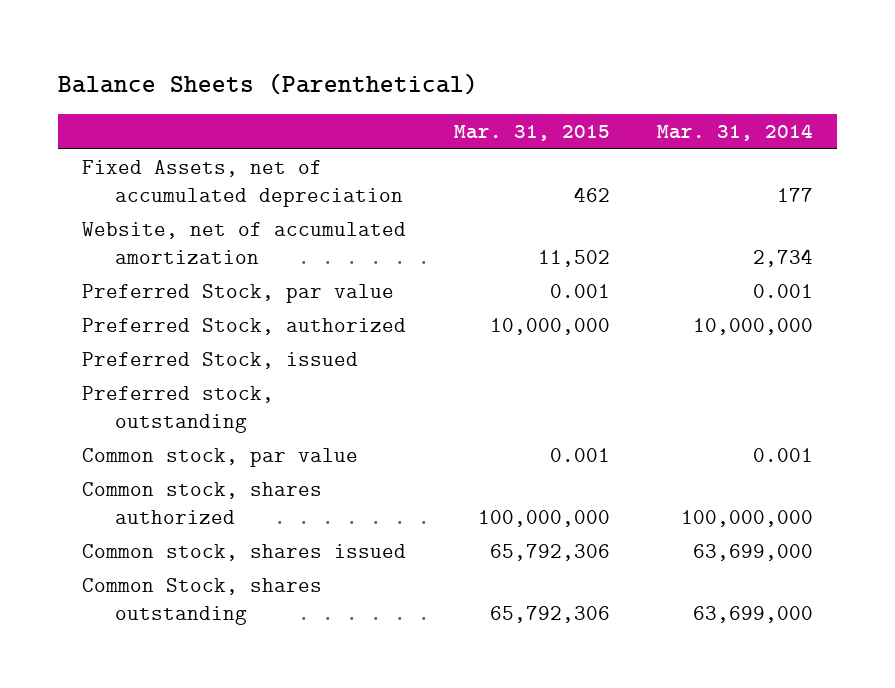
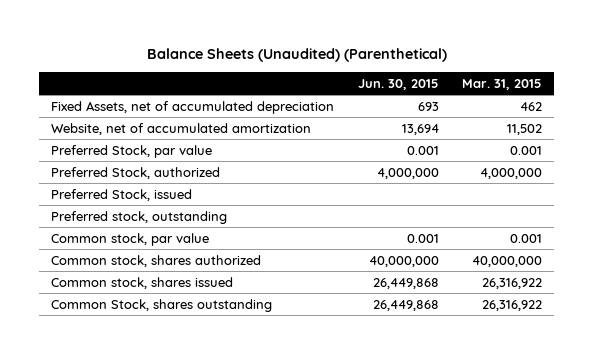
[58,73,479,96] Balance Sheets (Parenthetical) -> [146,48,447,63] Balance Sheets (Unaudited) (Parenthetical)
[657,124,814,142] Mar. 31, 2014 -> none
none -> [357,78,439,90] Jun. 30, 2015
[489,317,610,335] 10,000,000 -> [480,167,543,179] 4,000,000
[477,509,610,527] 100,000,000 -> [472,255,543,267] 40,000,000
[489,543,610,561] 65,792,306 -> [482,277,543,289] 26,316,922
[489,605,610,623] 65,792,306 -> [482,299,543,311] 26,316,922

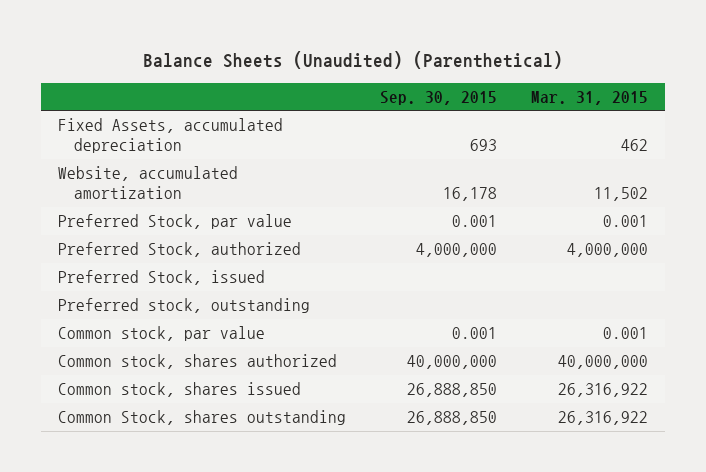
[357,78,439,90] Jun. 30, 2015 -> none
none -> [379,90,497,105] Sep. 30, 2015
[51,100,335,114] Fixed Assets, net of accumulated depreciation -> [57,118,283,154] Fixed Assets, accumulated depreciation
[51,122,312,135] Website, net of accumulated amortization -> [57,166,238,200] Website, accumulated amortization

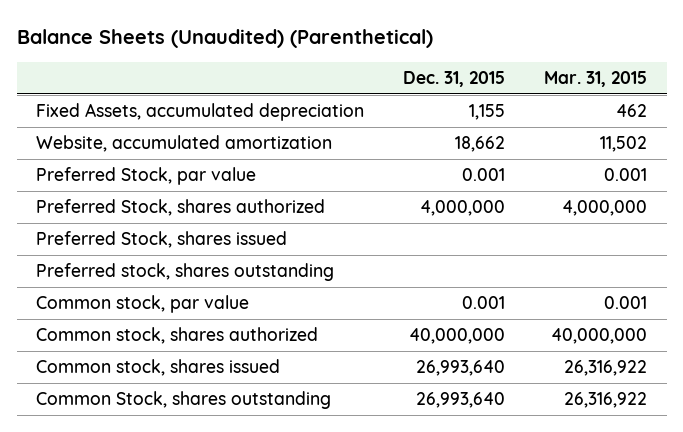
[379,90,497,105] Sep. 30, 2015 -> none
none -> [403,70,506,87] Dec. 31, 2015
[57,242,301,258] Preferred Stock, authorized -> [36,199,326,217] Preferred Stock, shares authorized
[57,270,265,286] Preferred Stock, issued -> [36,231,288,249] Preferred Stock, shares issued
[57,298,310,314] Preferred stock, outstanding -> [36,263,335,282] Preferred stock, shares outstanding

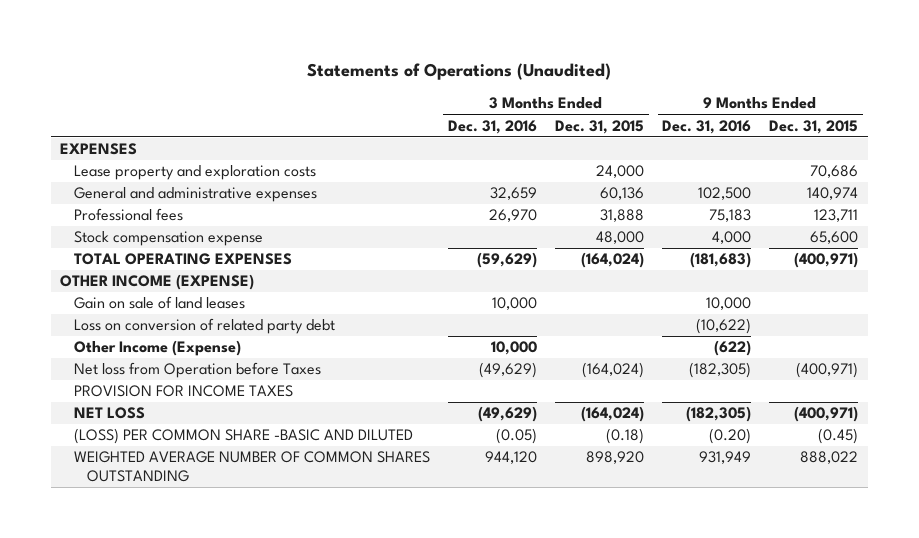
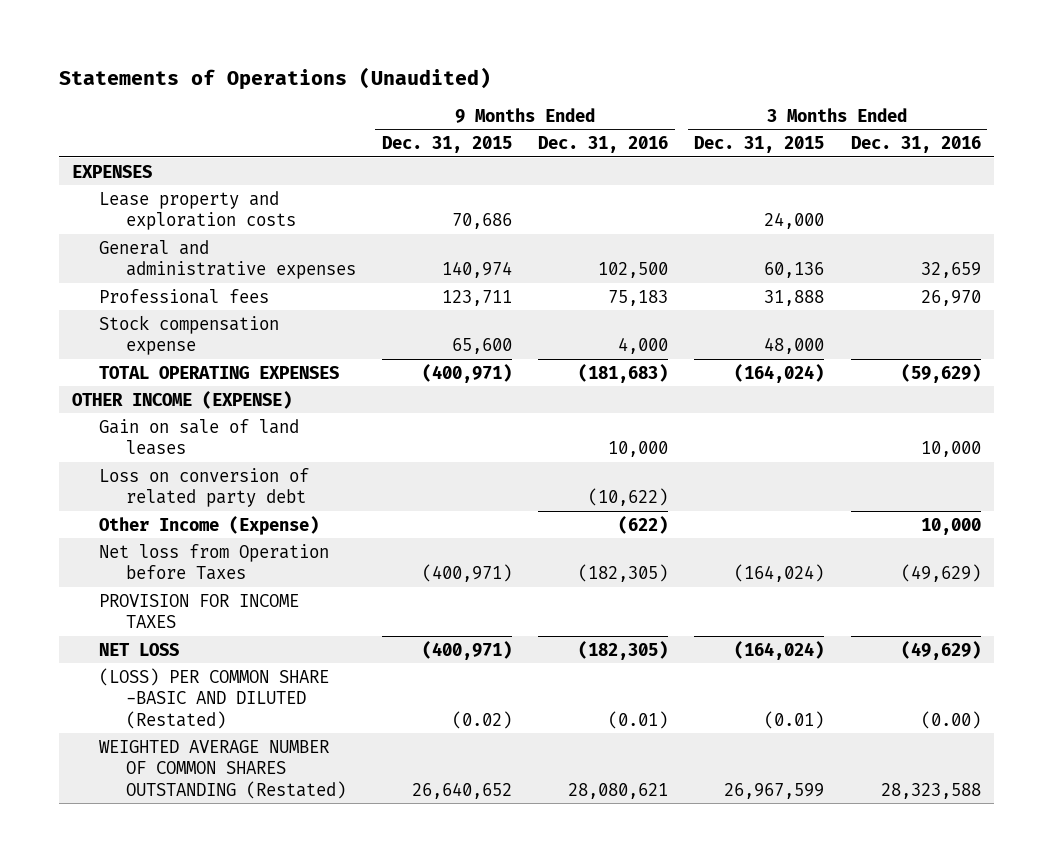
[73,428,413,445] (LOSS) PER COMMON SHARE -BASIC AND DILUTED -> [98,667,329,729] (LOSS) PER COMMON SHARE -BASIC AND DILUTED (Restated)
[495,428,537,445] (0.05) -> [920,710,981,729] (0.00)
[606,428,645,445] (0.18) -> [764,710,825,729] (0.01)
[709,428,752,445] (0.20) -> [608,710,669,729] (0.01)
[818,428,859,445] (0.45) -> [451,710,512,729] (0.02)
[73,451,430,482] WEIGHTED AVERAGE NUMBER OF COMMON SHARES OUTSTANDING -> [98,739,346,799] WEIGHTED AVERAGE NUMBER OF COMMON SHARES OUTSTANDING (Restated)
[484,451,537,465] 944,120 -> [880,782,981,799] 28,323,588
[586,451,645,465] 898,920 -> [724,782,825,799] 26,967,599
[699,451,752,465] 931,949 -> [568,782,669,799] 28,080,621
[800,451,859,465] 888,022 -> [411,781,512,799] 26,640,652

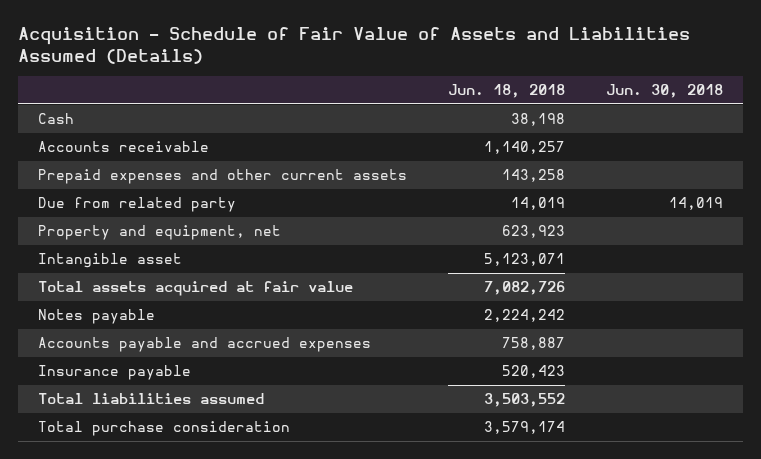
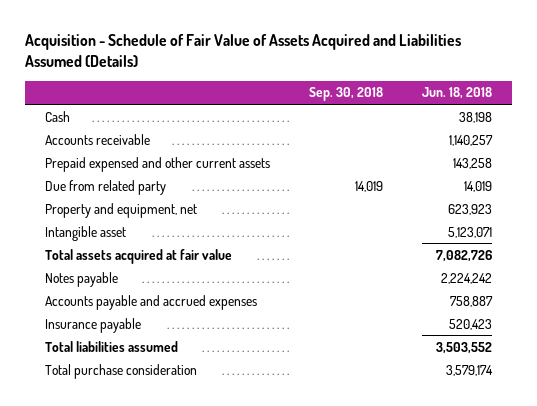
[17,26,690,64] Acquisition - Schedule of Fair Value of Assets and Liabilities Assumed (Details) -> [24,34,461,68] Acquisition - Schedule of Fair Value of Assets Acquired and Liabilities Assumed (Details)
[605,84,723,99] Jun. 30, 2018 -> none
none -> [308,87,383,102] Sep. 30, 2018
[38,169,408,185] Prepaid expenses and other current assets -> [44,156,270,172] Prepaid expensed and other current assets

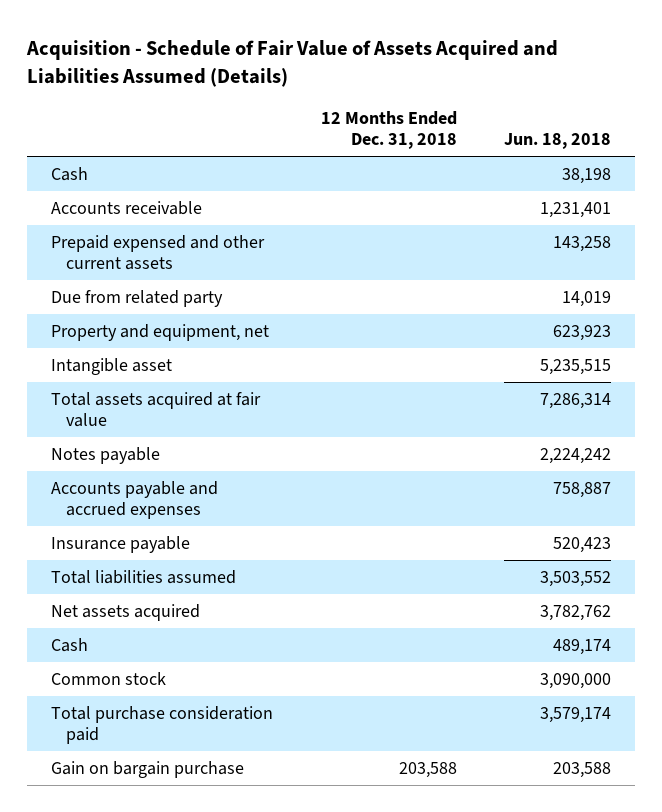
[308,87,383,102] Sep. 30, 2018 -> none
none -> [320,110,457,150] 12 Months Ended Dec. 31, 2018
[449,134,494,146] 1,140,257 -> [540,201,612,218] 1,231,401
[448,226,493,238] 5,123,071 -> [540,358,612,375] 5,235,515
[436,249,493,262] 7,082,726 -> [540,392,612,409] 7,286,314
none -> [50,603,200,621] Net assets acquired
none -> [50,637,88,652] Cash
none -> [50,671,166,685] Common stock
[44,363,197,379] Total purchase consideration -> [50,705,273,745] Total purchase consideration paid
none -> [50,760,244,778] Gain on bargain purchase

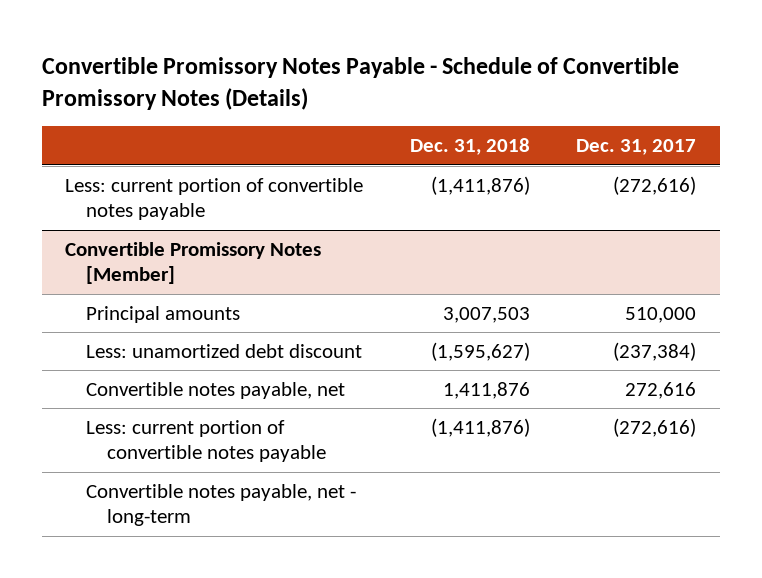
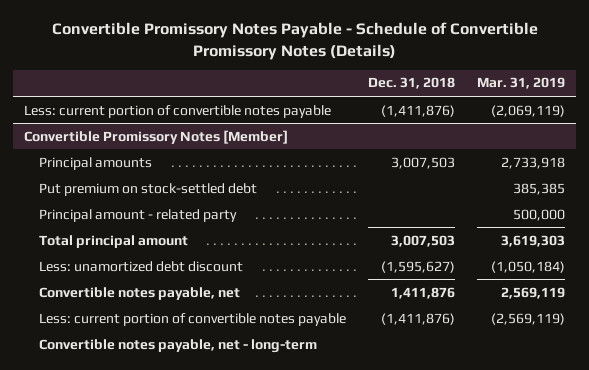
[576,139,697,156] Dec. 31, 2017 -> none
none -> [477,77,566,90] Mar. 31, 2019
none -> [38,182,257,196] Put premium on stock-settled debt
none -> [38,208,237,222] Principal amount - related party
none -> [38,234,188,248] Total principal amount

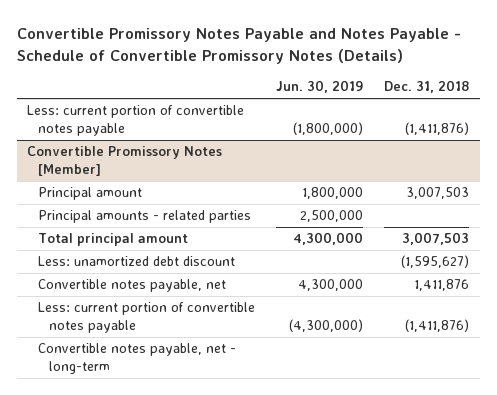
[51,22,538,60] Convertible Promissory Notes Payable - Schedule of Convertible Promissory Notes (Details) -> [16,27,461,64] Convertible Promissory Notes Payable and Notes Payable - Schedule of Convertible Promissory Notes (Details)
[477,77,566,90] Mar. 31, 2019 -> none
none -> [276,80,364,94] Jun. 30, 2019
[38,182,257,196] Put premium on stock-settled debt -> none
[38,156,152,170] Principal amounts -> [38,187,143,201] Principal amount
[38,208,237,222] Principal amount - related party -> [38,210,252,224] Principal amounts - related parties

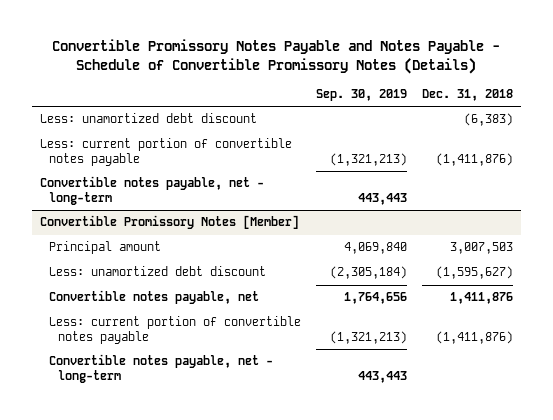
[276,80,364,94] Jun. 30, 2019 -> none
none -> [315,89,407,102] Sep. 30, 2019
none -> [39,113,257,124] Less: unamortized debt discount
none -> [39,176,264,206] Convertible notes payable, net - long-term
[38,210,252,224] Principal amounts - related parties -> none
[38,233,189,247] Total principal amount -> none

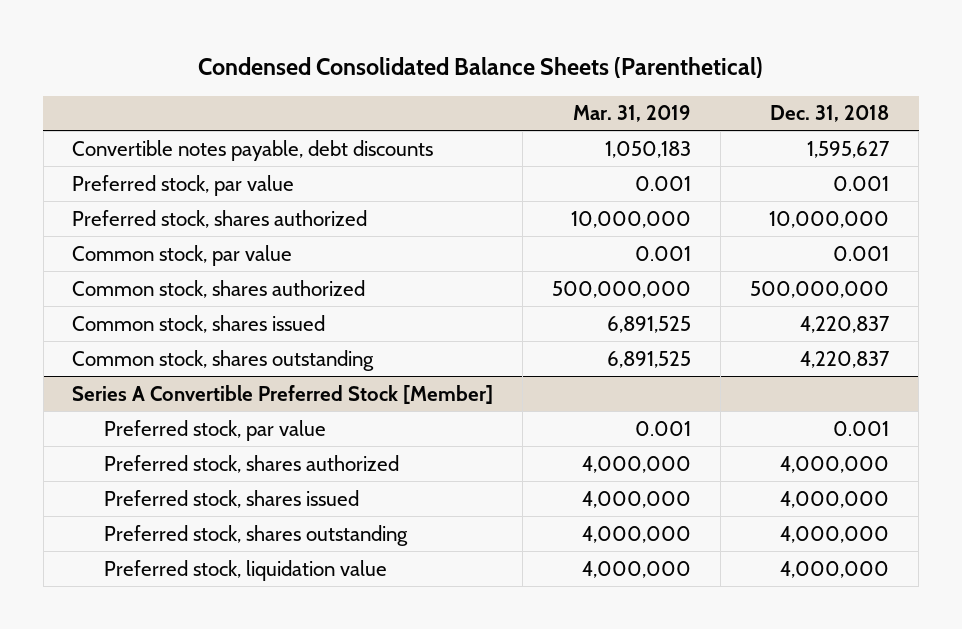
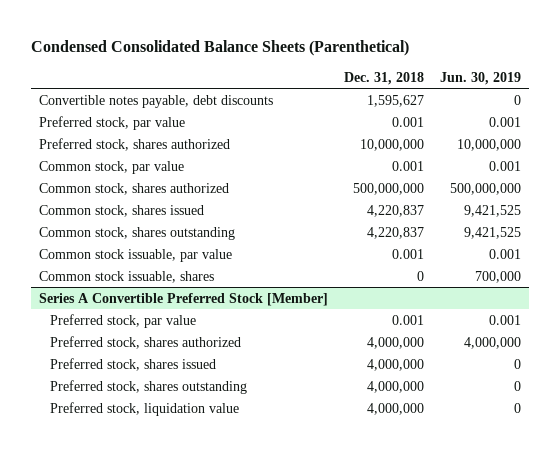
[573,105,692,123] Mar. 31, 2019 -> none
none -> [440,71,522,85] Jun. 30, 2019
none -> [38,248,232,262] Common stock issuable, par value
none -> [38,270,214,283] Common stock issuable, shares

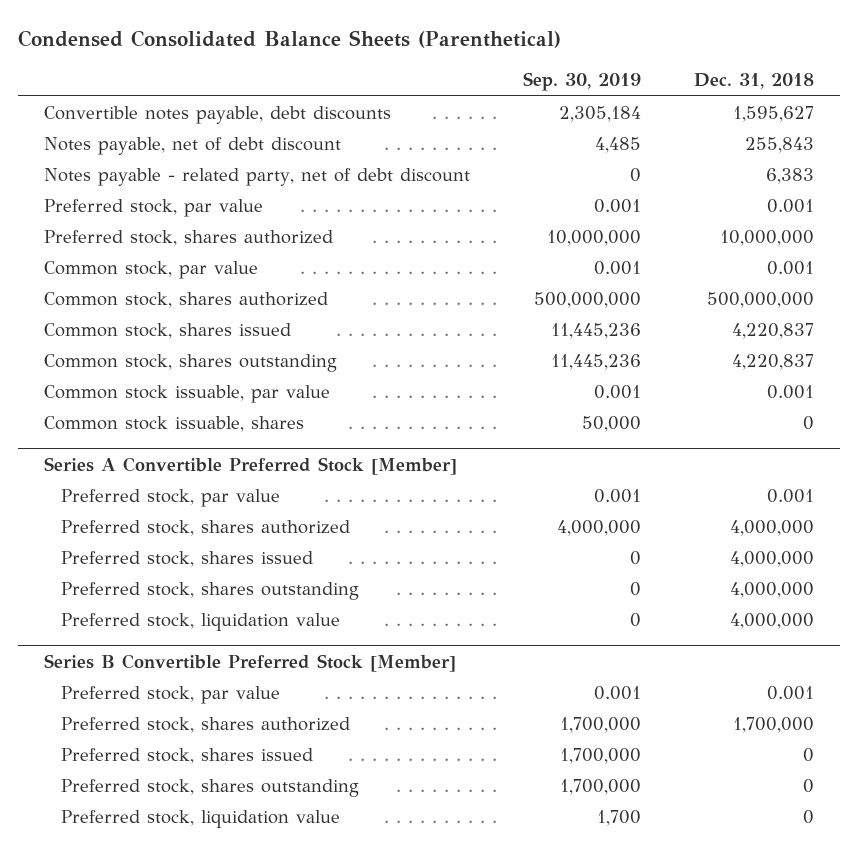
[440,71,522,85] Jun. 30, 2019 -> none
none -> [522,72,641,92] Sep. 30, 2019
none -> [44,137,342,156] Notes payable, net of debt discount
none -> [44,168,471,187] Notes payable - related party, net of debt discount
none -> [44,653,457,672] Series B Convertible Preferred Stock [Member]
none -> [61,686,281,705] Preferred stock, par value
none -> [61,717,351,734] Preferred stock, shares authorized
none -> [61,748,314,765] Preferred stock, shares issued
none -> [61,779,360,798] Preferred stock, shares outstanding
none -> [61,810,341,829] Preferred stock, liquidation value

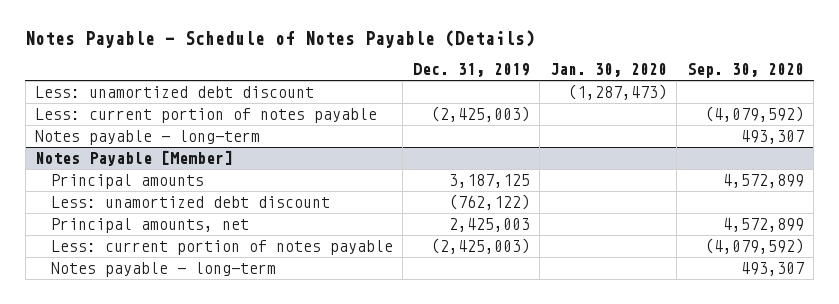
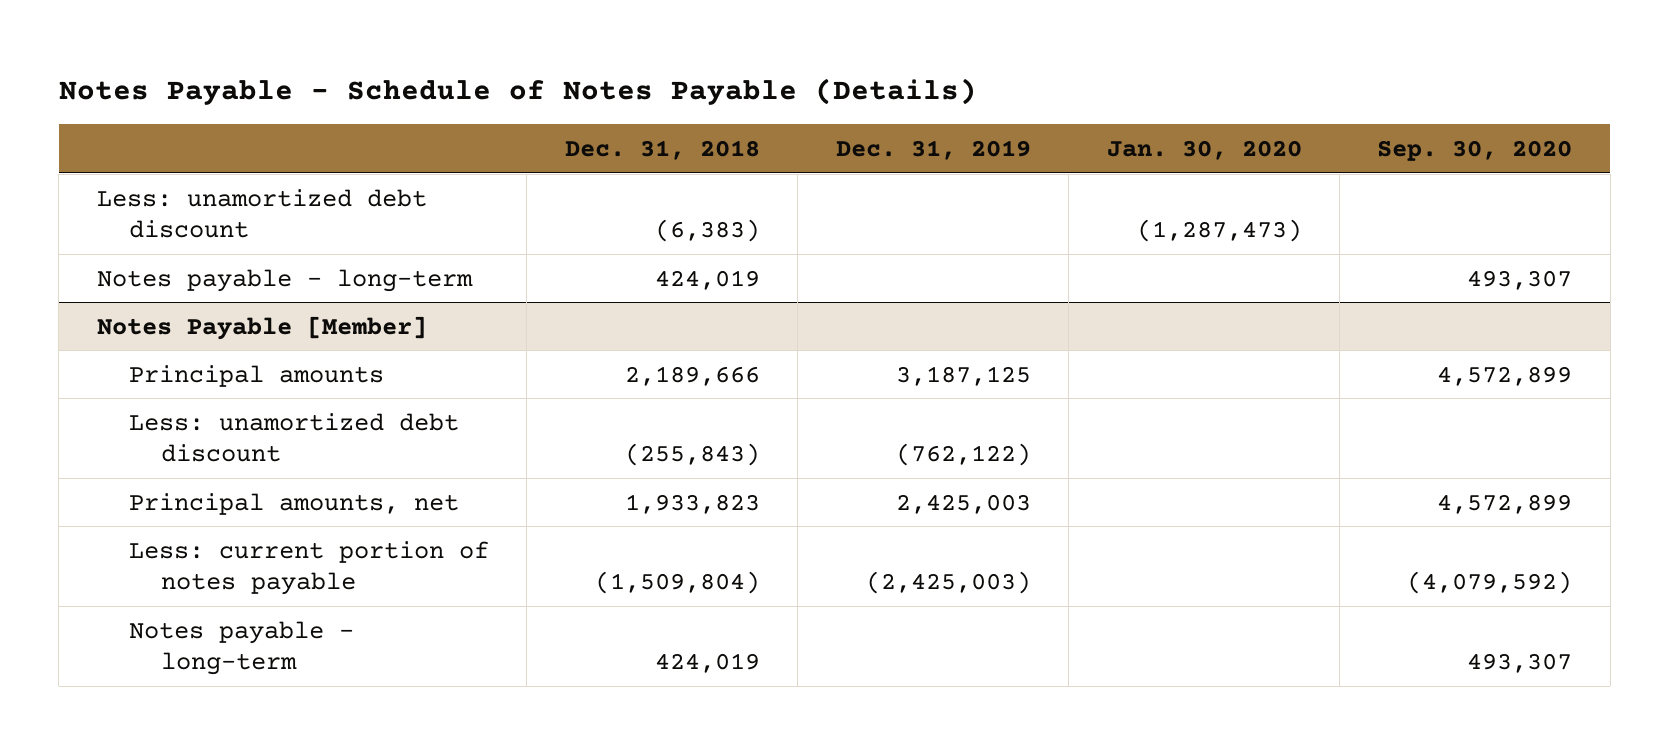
none -> [564,139,760,160] Dec. 31, 2018
[35,107,378,123] Less: current portion of notes payable -> none

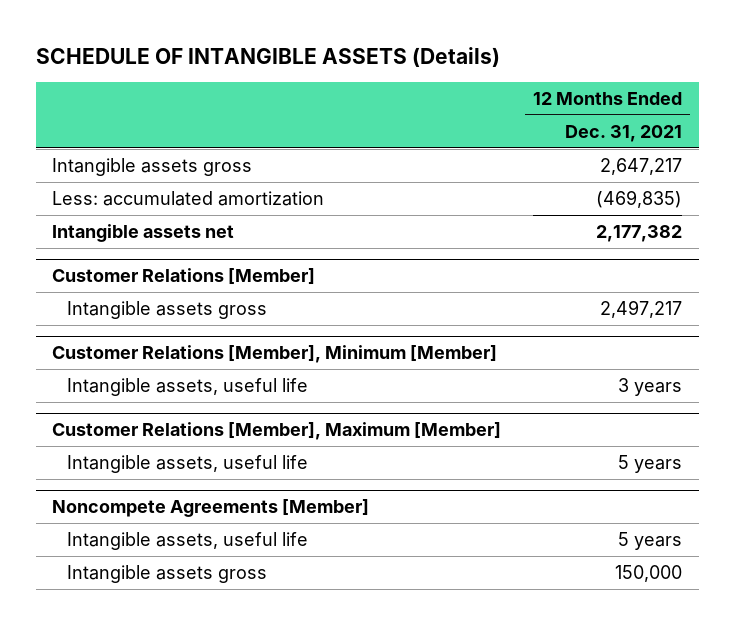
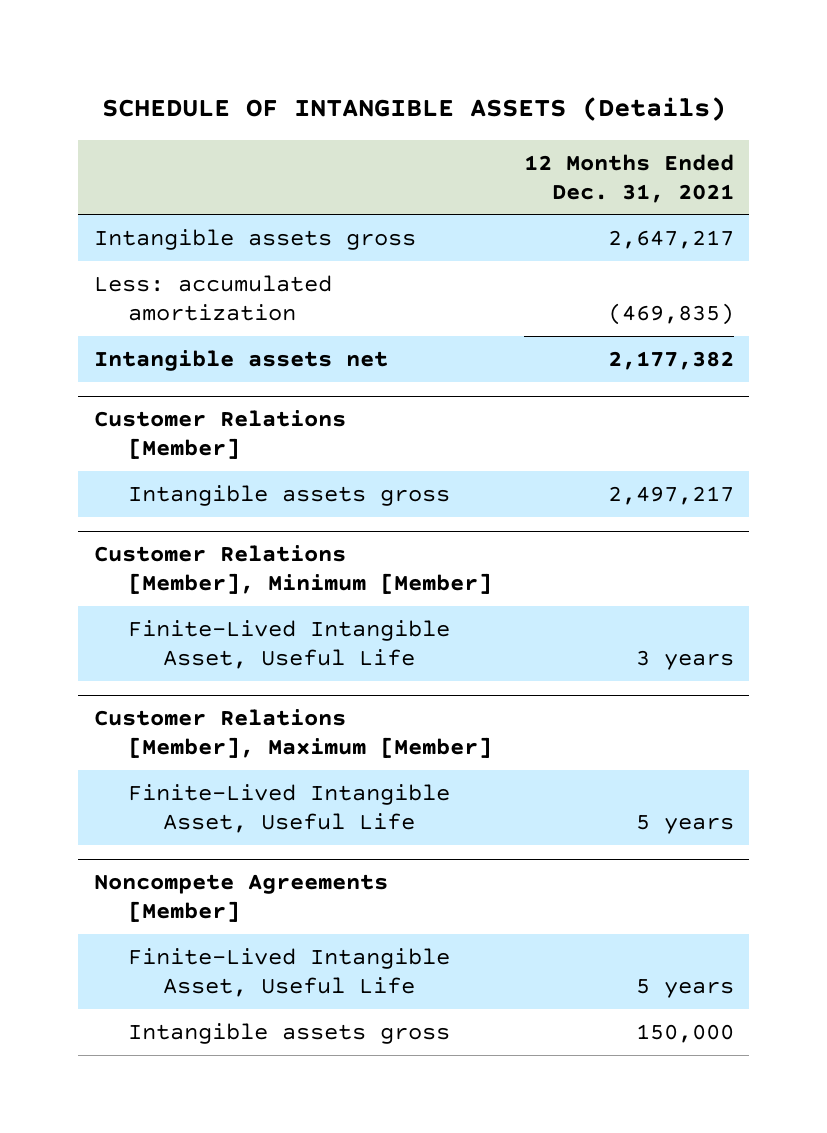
[67,378,309,397] Intangible assets, useful life -> [128,619,451,669] Finite-Lived Intangible Asset, Useful Life
[67,455,309,474] Intangible assets, useful life -> [128,783,451,833] Finite-Lived Intangible Asset, Useful Life
[67,532,309,551] Intangible assets, useful life -> [128,947,451,997] Finite-Lived Intangible Asset, Useful Life

